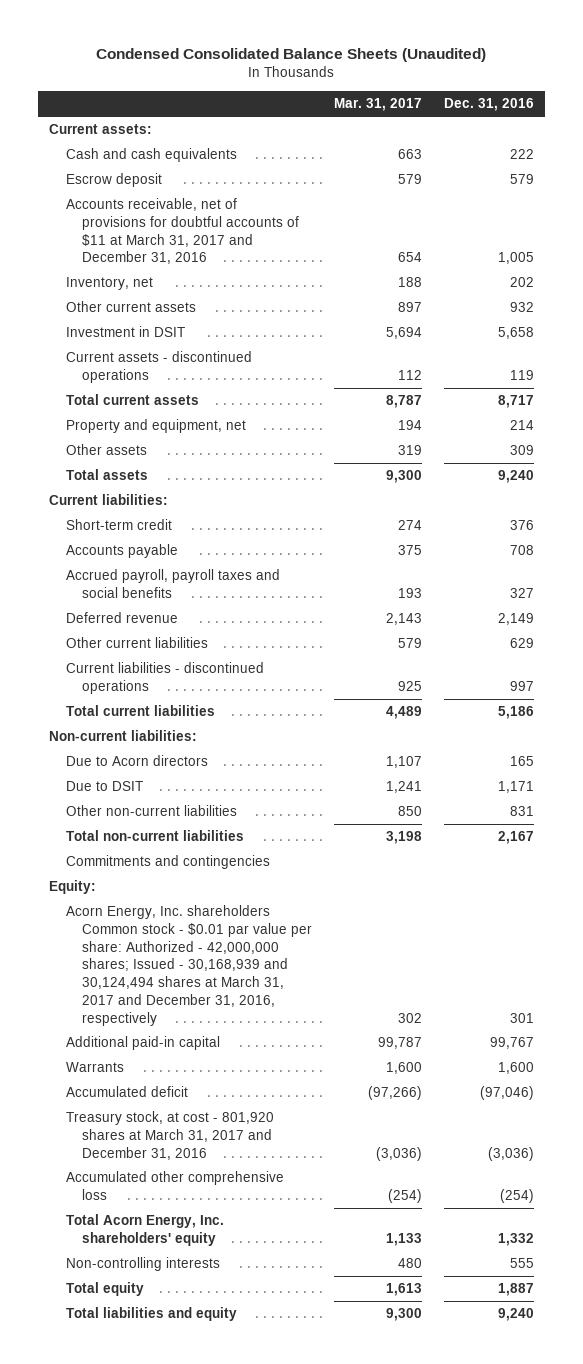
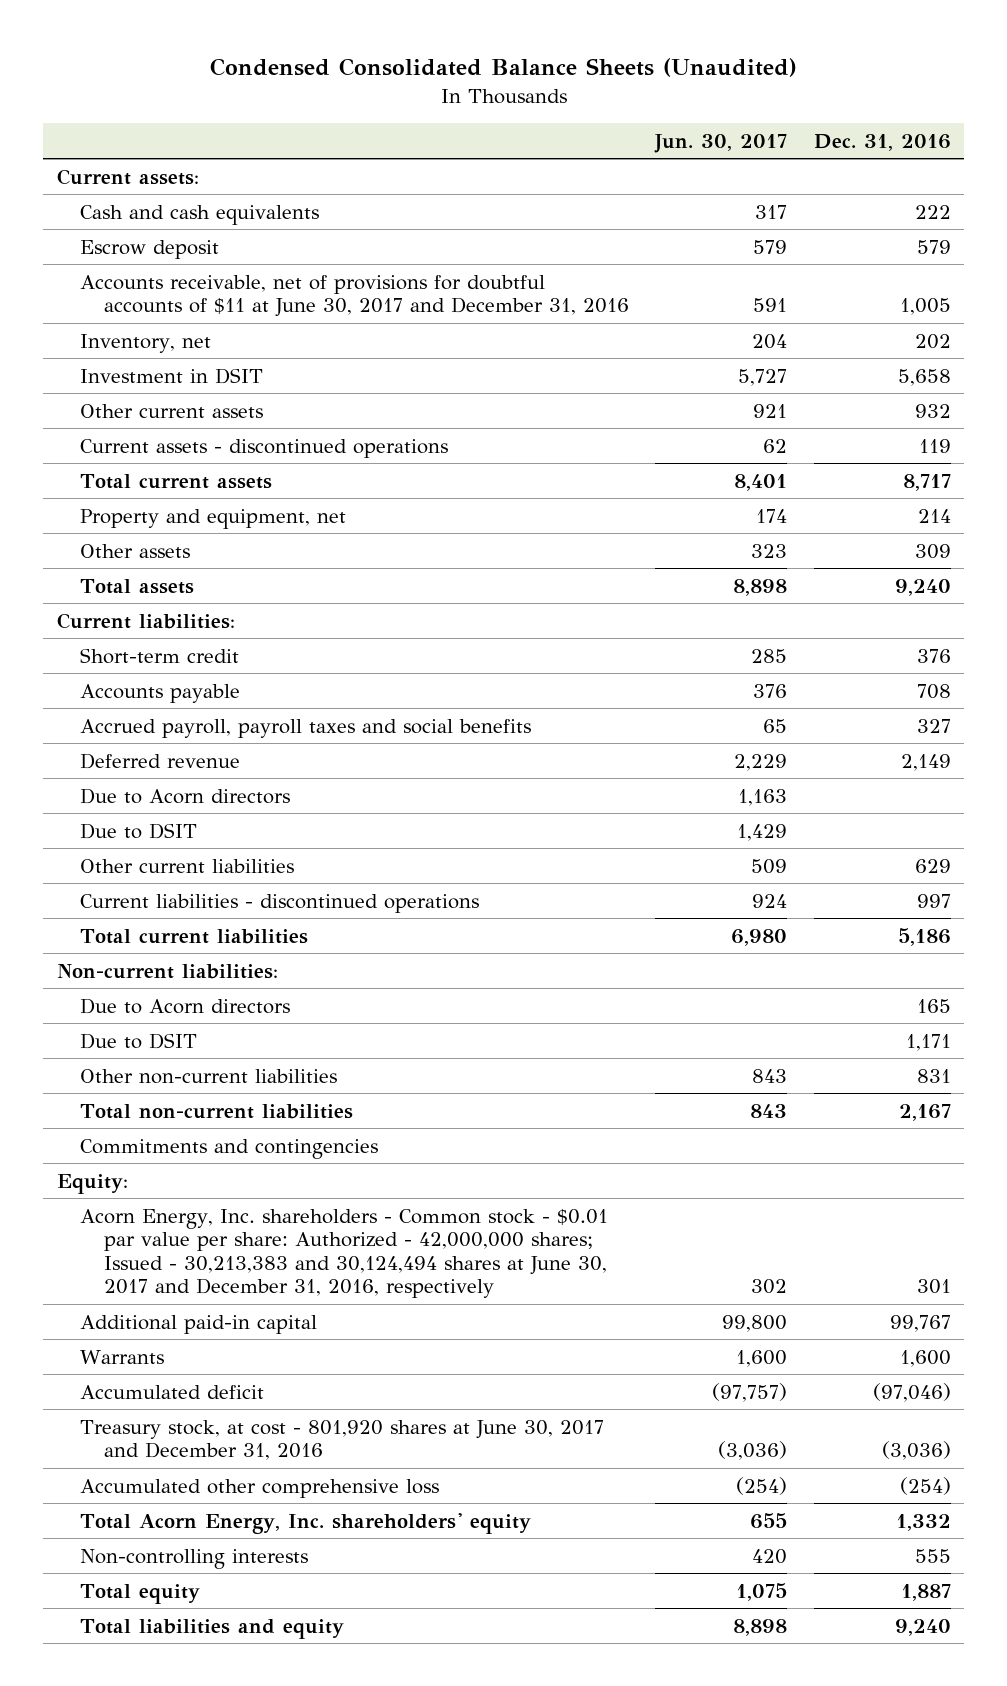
[334,98,423,112] Mar. 31, 2017 -> none
none -> [654,133,788,153] Jun. 30, 2017
[65,198,300,265] Accounts receivable, net of provisions for doubtful accounts of $11 at March 31, 2017 and December 31, 2016 -> [80,274,630,318] Accounts receivable, net of provisions for doubtful accounts of $11 at June 30, 2017 and December 31, 2016
[65,301,196,313] Other current assets -> [80,403,264,418] Other current assets
none -> [80,787,291,804] Due to Acorn directors
none -> [80,822,198,839] Due to DSIT
[65,905,313,1026] Acorn Energy, Inc. shareholders Common stock - $0.01 par value per share: Authorized - 42,000,000 shares; Issued - 30,168,939 and 30,124,494 shares at March 31, 2017 and December 31, 2016, respectively -> [80,1208,609,1299] Acorn Energy, Inc. shareholders - Common stock - $0.01 par value per share: Authorized - 42,000,000 shares; Issued - 30,213,383 and 30,124,494 shares at June 30, 2017 and December 31, 2016, respectively
[65,1111,274,1160] Treasury stock, at cost - 801,920 shares at March 31, 2017 and December 31, 2016 -> [80,1419,605,1461] Treasury stock, at cost - 801,920 shares at June 30, 2017 and December 31, 2016

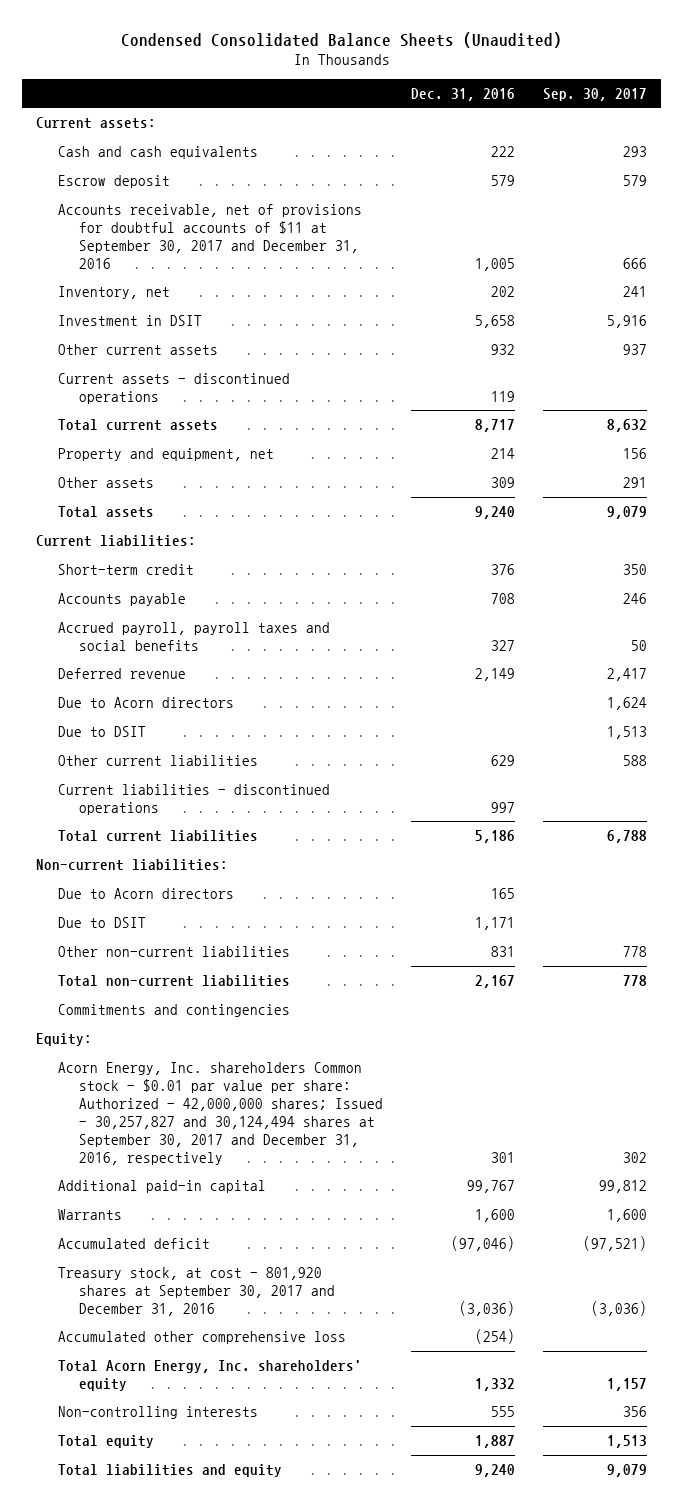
[654,133,788,153] Jun. 30, 2017 -> none
none -> [542,87,647,101] Sep. 30, 2017
[80,274,630,318] Accounts receivable, net of provisions for doubtful accounts of $11 at June 30, 2017 and December 31, 2016 -> [57,203,362,269] Accounts receivable, net of provisions for doubtful accounts of $11 at September 30, 2017 and December 31, 2016
[80,1208,609,1299] Acorn Energy, Inc. shareholders - Common stock - $0.01 par value per share: Authorized - 42,000,000 shares; Issued - 30,213,383 and 30,124,494 shares at June 30, 2017 and December 31, 2016, respectively -> [57,1061,383,1165] Acorn Energy, Inc. shareholders Common stock - $0.01 par value per share: Authorized - 42,000,000 shares; Issued - 30,257,827 and 30,124,494 shares at September 30, 2017 and December 31, 2016, respectively
[80,1419,605,1461] Treasury stock, at cost - 801,920 shares at June 30, 2017 and December 31, 2016 -> [57,1266,335,1316] Treasury stock, at cost - 801,920 shares at September 30, 2017 and December 31, 2016

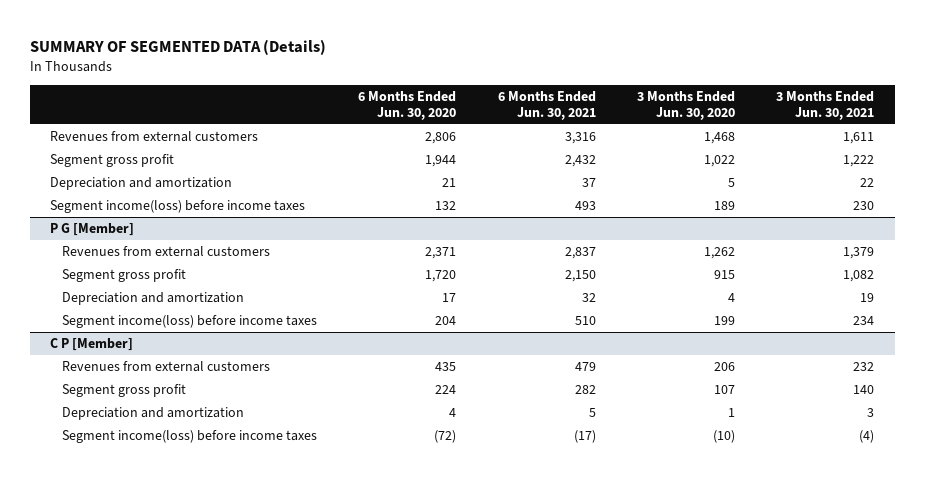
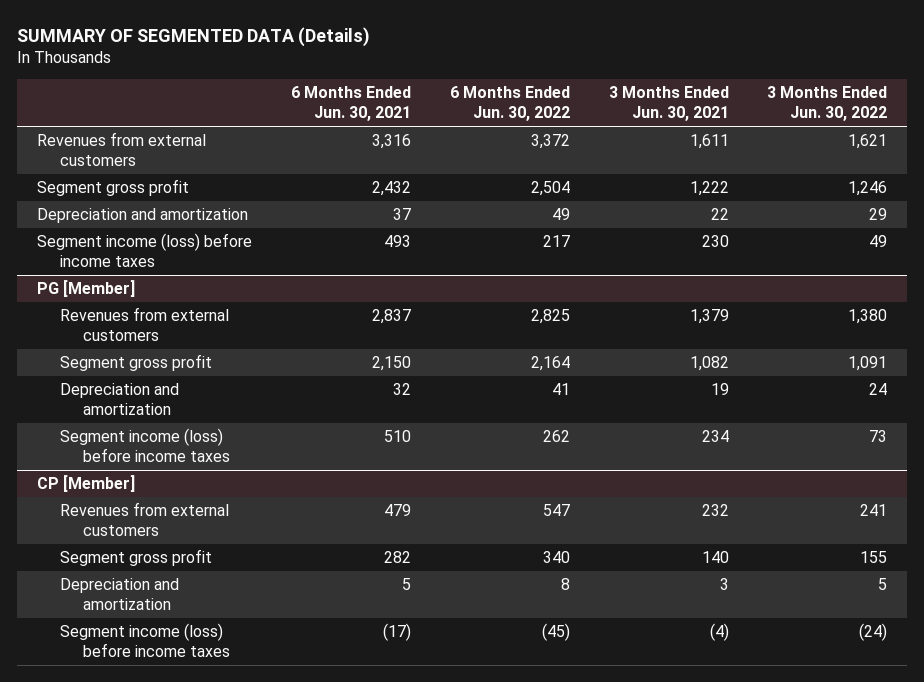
[358,90,457,121] 6 Months Ended Jun. 30, 2020 -> none
[636,90,735,121] 3 Months Ended Jun. 30, 2020 -> none
none -> [449,86,570,122] 6 Months Ended Jun. 30, 2022
none -> [767,86,888,122] 3 Months Ended Jun. 30, 2022
[50,199,306,213] Segment income(loss) before income taxes -> [36,233,252,268] Segment income (loss) before income taxes
[50,222,135,236] P G [Member] -> [36,280,135,298] PG [Member]
[61,314,317,328] Segment income(loss) before income taxes -> [59,428,230,463] Segment income (loss) before income taxes
[50,337,134,351] C P [Member] -> [36,475,135,493] CP [Member]
[61,429,317,443] Segment income(loss) before income taxes -> [59,623,230,658] Segment income (loss) before income taxes

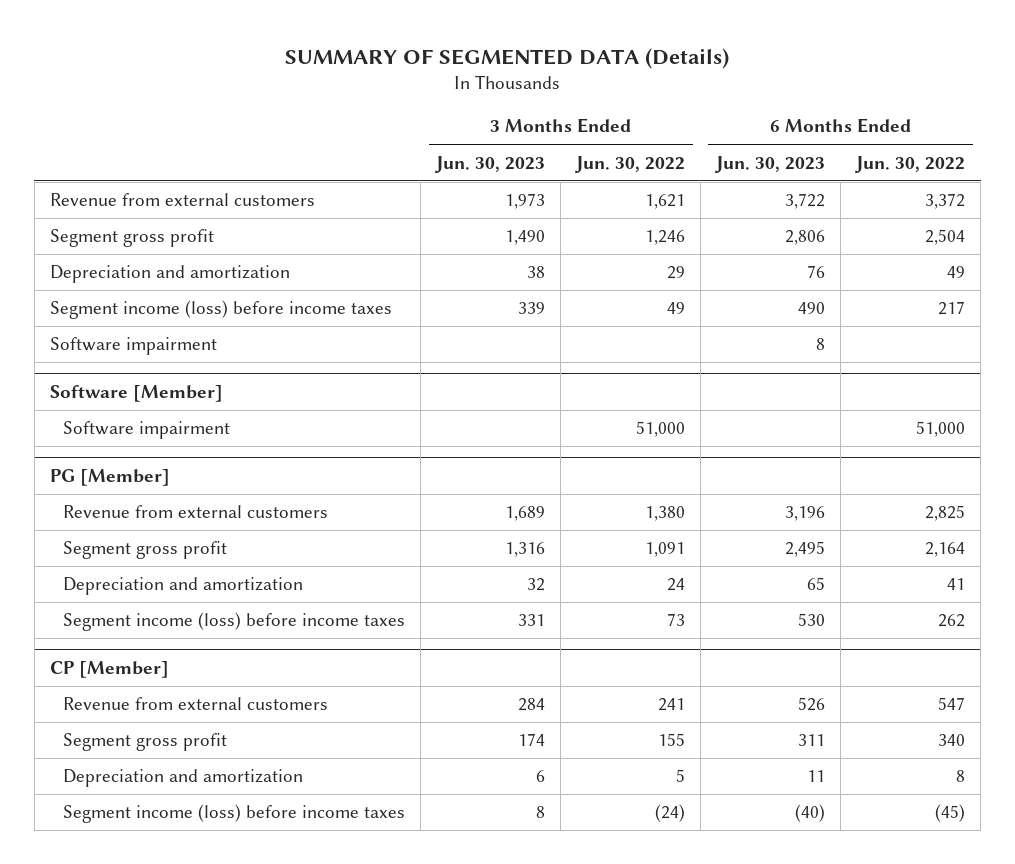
[290,86,411,122] 6 Months Ended Jun. 30, 2021 -> none
[608,86,729,122] 3 Months Ended Jun. 30, 2021 -> none
none -> [435,155,546,173] Jun. 30, 2023
none -> [715,155,826,173] Jun. 30, 2023
[36,132,206,167] Revenues from external customers -> [49,193,315,207] Revenue from external customers
none -> [49,337,217,356] Software impairment
none -> [49,384,223,402] Software [Member]
none -> [63,421,231,440] Software impairment
[59,307,229,342] Revenues from external customers -> [63,505,329,519] Revenue from external customers
[59,502,229,537] Revenues from external customers -> [63,697,329,711] Revenue from external customers

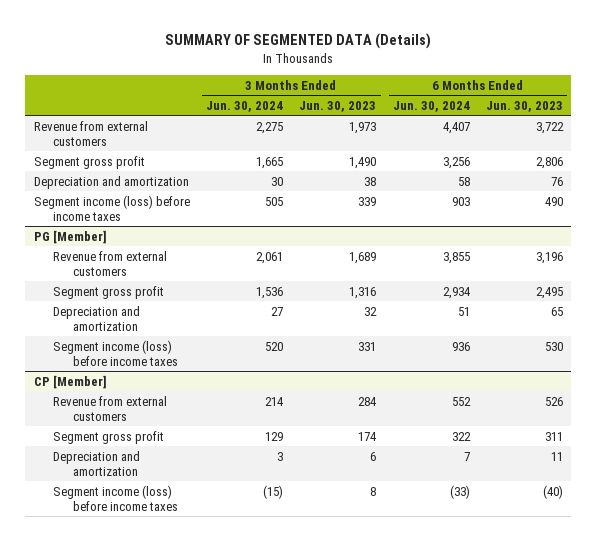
[575,155,686,173] Jun. 30, 2022 -> none
[855,155,966,173] Jun. 30, 2022 -> none
none -> [206,100,284,112] Jun. 30, 2024
none -> [392,100,470,112] Jun. 30, 2024
[49,337,217,356] Software impairment -> none
[49,384,223,402] Software [Member] -> none
[63,421,231,440] Software impairment -> none

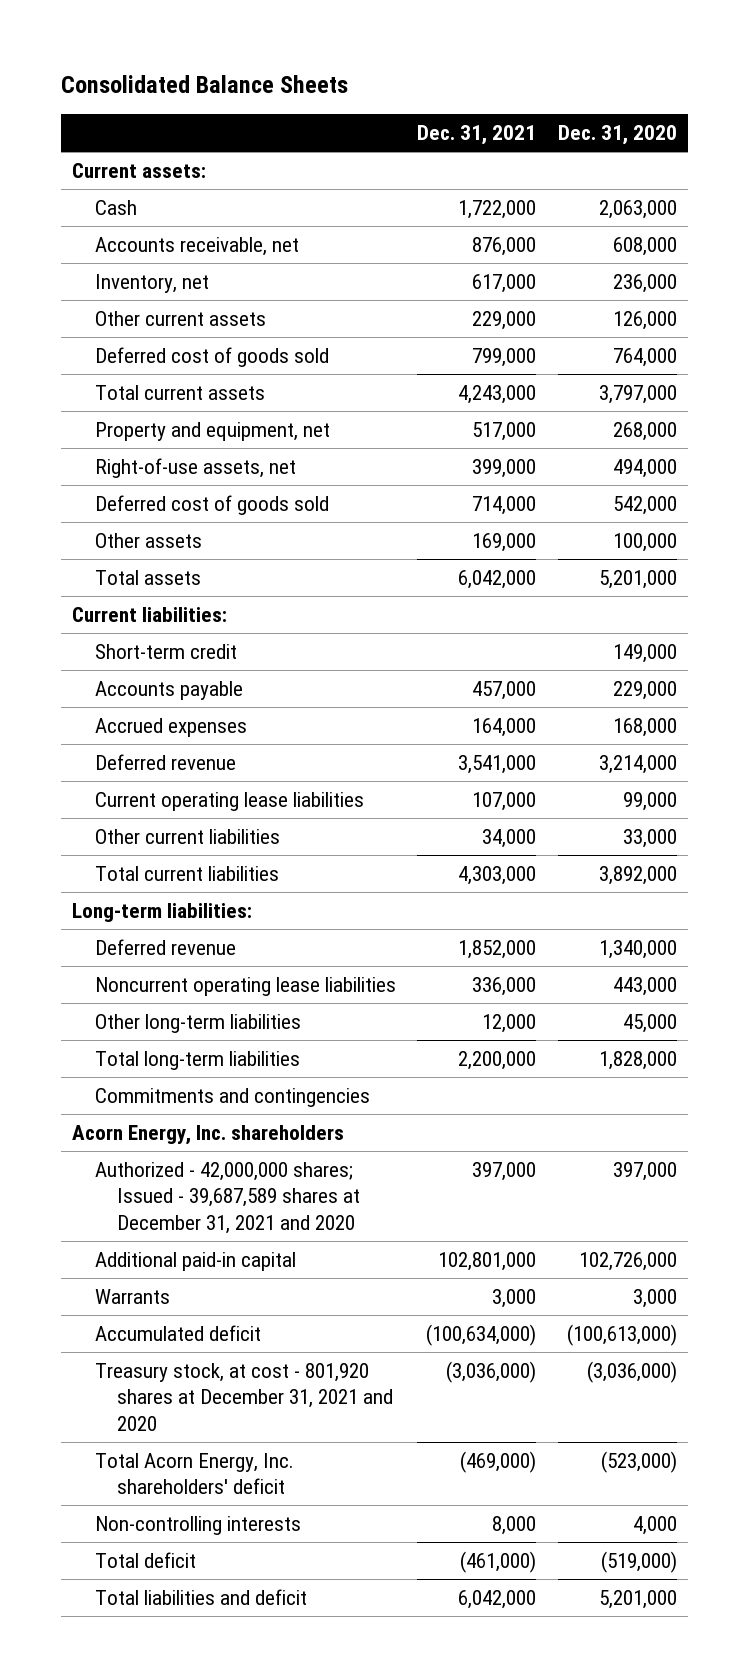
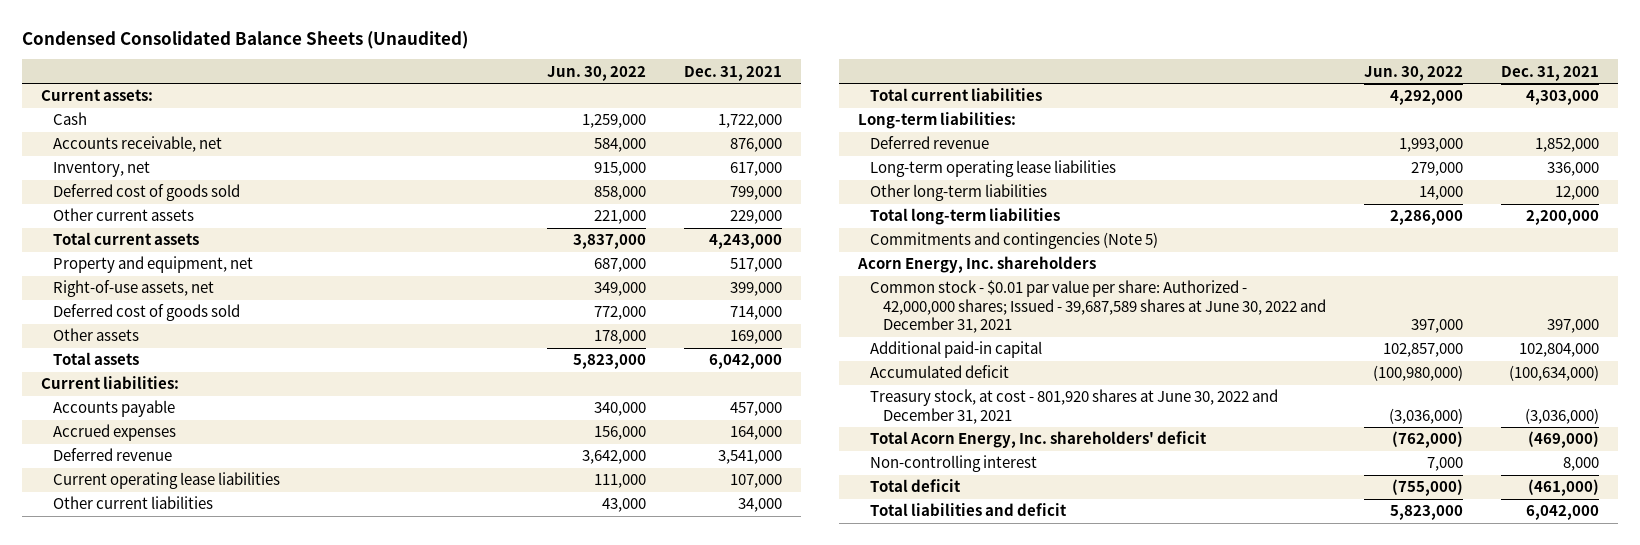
[61,75,349,94] Consolidated Balance Sheets -> [21,30,468,49] Condensed Consolidated Balance Sheets (Unaudited)
[558,125,678,146] Dec. 31, 2020 -> none
none -> [547,65,647,81] Jun. 30, 2022
[94,310,266,326] Other current assets -> [53,208,195,222] Other current assets
[94,643,237,659] Short-term credit -> none
[94,976,396,996] Noncurrent operating lease liabilities -> [870,160,1117,178] Long-term operating lease liabilities
[94,1087,370,1107] Commitments and contingencies -> [870,232,1159,250] Commitments and contingencies (Note 5)
[94,1288,170,1304] Warrants -> none
[94,1161,361,1234] Authorized - 42,000,000 shares; Issued - 39,687,589 shares at December 31, 2021 and 2020 -> [870,280,1326,334] Common stock - $0.01 par value per share: Authorized - 42,000,000 shares; Issued - 39,687,589 shares at June 30, 2022 and December 31, 2021
[438,1251,537,1271] 102,801,000 -> [1519,343,1600,358] 102,804,000
[94,1362,394,1431] Treasury stock, at cost - 801,920 shares at December 31, 2021 and 2020 -> [870,389,1279,424] Treasury stock, at cost - 801,920 shares at June 30, 2022 and December 31, 2021
[94,1515,301,1535] Non-controlling interests -> [870,455,1038,473] Non-controlling interest

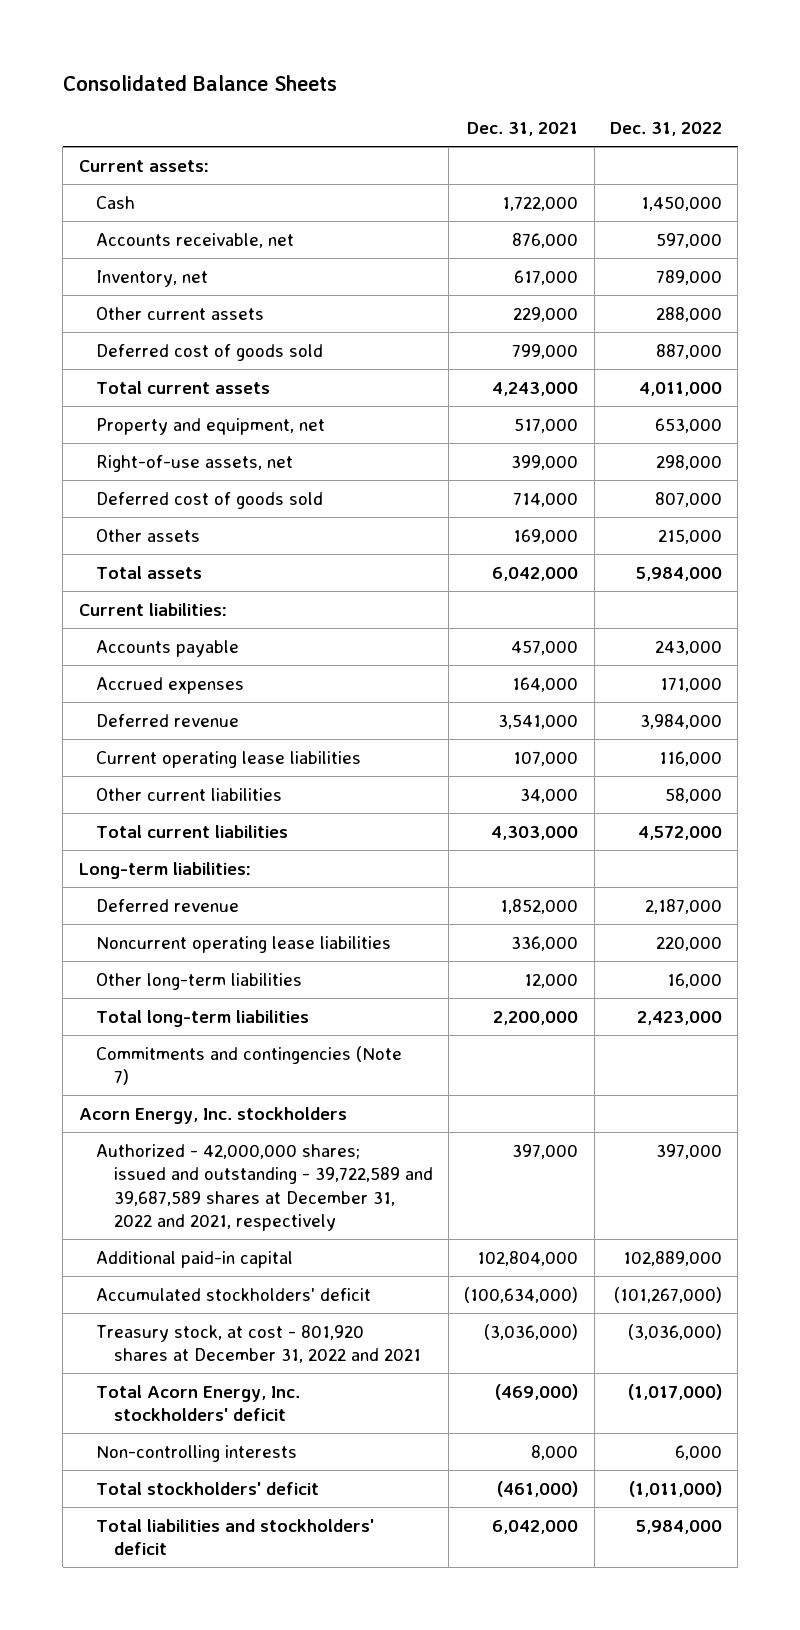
[21,30,468,49] Condensed Consolidated Balance Sheets (Unaudited) -> [62,75,337,92] Consolidated Balance Sheets
[547,65,647,81] Jun. 30, 2022 -> none
none -> [609,122,722,137] Dec. 31, 2022
[53,184,241,202] Deferred cost of goods sold -> [96,343,324,361] Deferred cost of goods sold
[870,160,1117,178] Long-term operating lease liabilities -> [96,935,392,953] Noncurrent operating lease liabilities
[870,232,1159,250] Commitments and contingencies (Note 5) -> [96,1045,403,1086] Commitments and contingencies (Note 7)
[856,256,1096,274] Acorn Energy, Inc. shareholders -> [78,1106,347,1124] Acorn Energy, Inc. stockholders
[870,280,1326,334] Common stock - $0.01 par value per share: Authorized - 42,000,000 shares; Issued - 39,687,589 shares at June 30, 2022 and December 31, 2021 -> [96,1143,433,1231] Authorized - 42,000,000 shares; issued and outstanding - 39,722,589 and 39,687,589 shares at December 31, 2022 and 2021, respectively
[870,365,1010,379] Accumulated deficit -> [96,1287,372,1301] Accumulated stockholders' deficit
[870,389,1279,424] Treasury stock, at cost - 801,920 shares at June 30, 2022 and December 31, 2021 -> [96,1324,421,1364] Treasury stock, at cost - 801,920 shares at December 31, 2022 and 2021
[870,431,1208,449] Total Acorn Energy, Inc. shareholders' deficit -> [96,1384,301,1422] Total Acorn Energy, Inc. stockholders' deficit
[870,455,1038,473] Non-controlling interest -> [96,1444,298,1462] Non-controlling interests
[870,479,962,493] Total deficit -> [96,1481,320,1495] Total stockholders' deficit
[870,503,1068,517] Total liabilities and deficit -> [96,1518,375,1556] Total liabilities and stockholders' deficit

